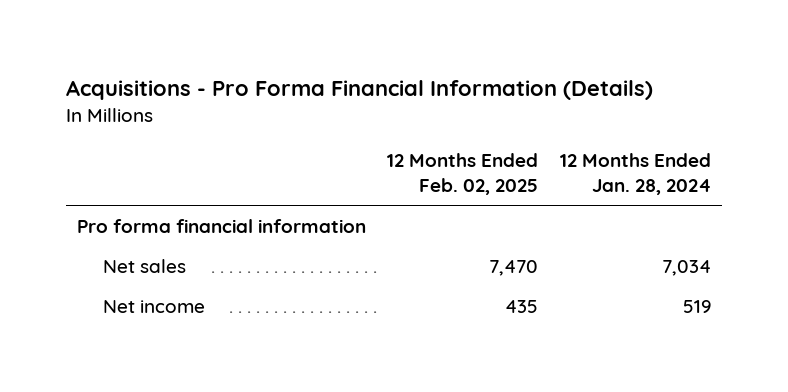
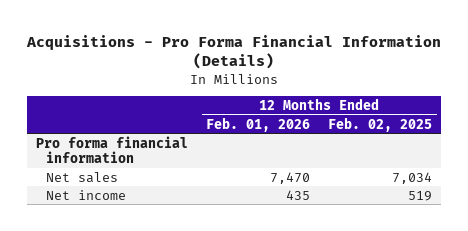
[559,153,711,196] 12 Months Ended Jan. 28, 2024 -> none
none -> [206,116,311,132] Feb. 01, 2026
[489,259,539,276] 7,470 -> [392,171,433,184] 7,034
[505,299,539,313] 435 -> [408,190,433,201] 519

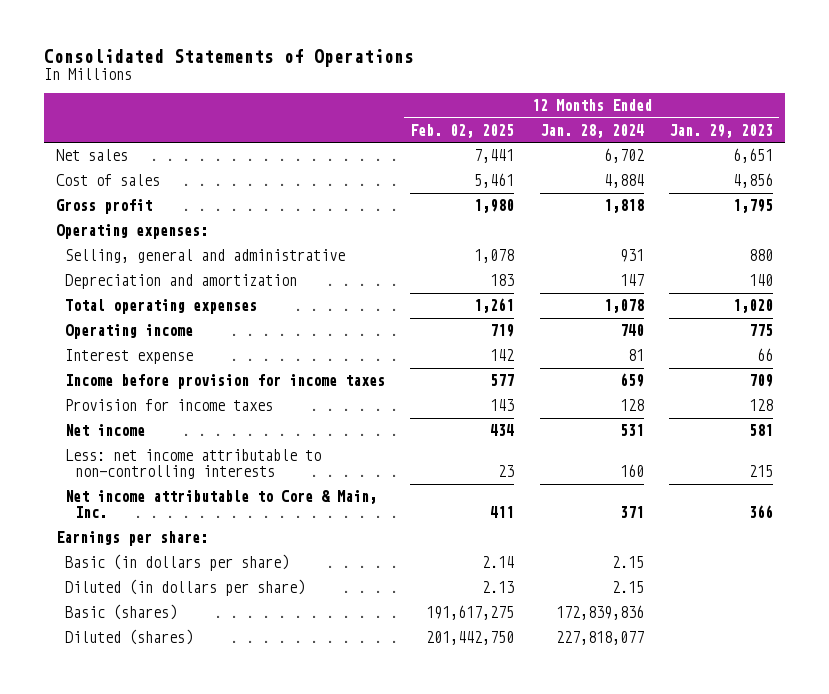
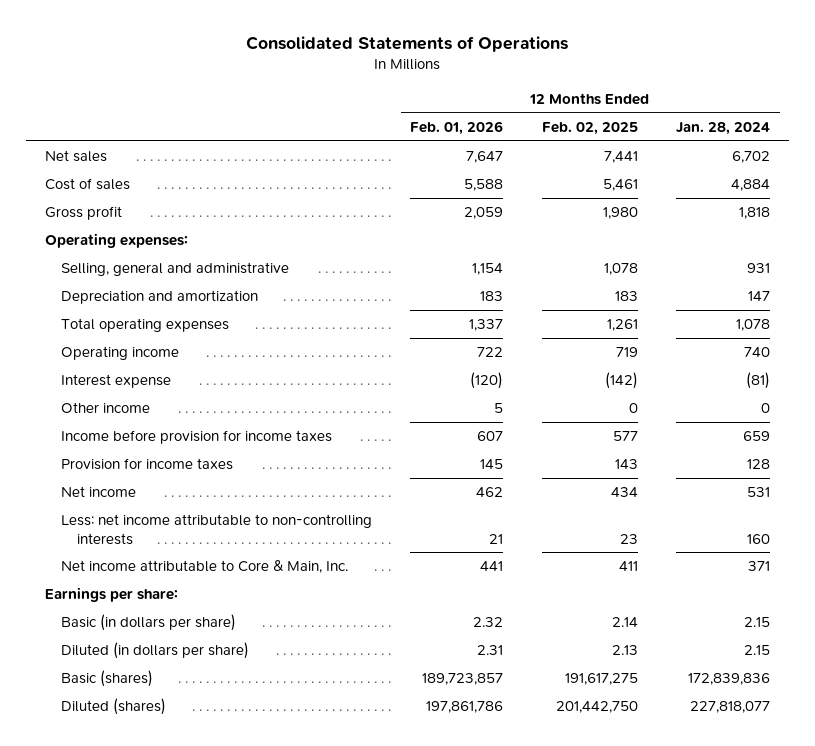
[668,123,773,138] Jan. 29, 2023 -> none
none -> [410,120,504,135] Feb. 01, 2026
[490,349,515,362] 142 -> [604,372,638,390] (142)
[627,349,644,362] 81 -> [745,372,770,390] (81)
none -> [61,402,151,414] Other income

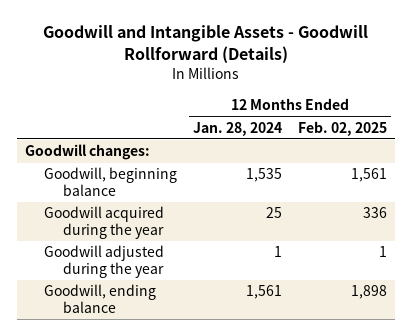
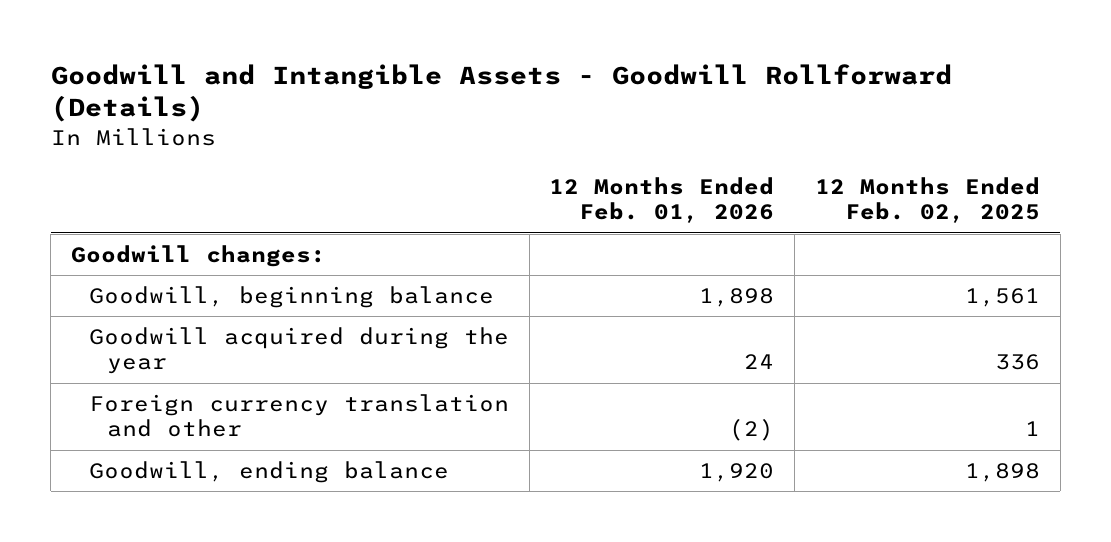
[193,121,283,136] Jan. 28, 2024 -> none
none -> [549,176,775,224] 12 Months Ended Feb. 01, 2026
[43,245,164,279] Goodwill adjusted during the year -> none
none -> [88,394,509,438] Foreign currency translation and other

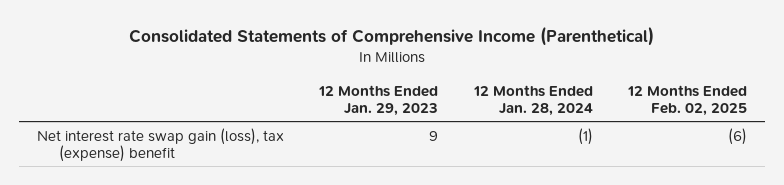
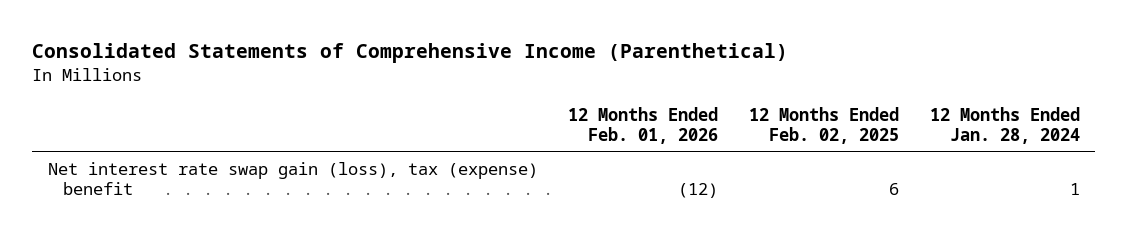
[318,84,439,116] 12 Months Ended Jan. 29, 2023 -> none
none -> [568,106,719,144] 12 Months Ended Feb. 01, 2026
[577,127,593,145] (1) -> [1069,182,1080,195] 1
[728,127,748,145] (6) -> [889,182,900,195] 6

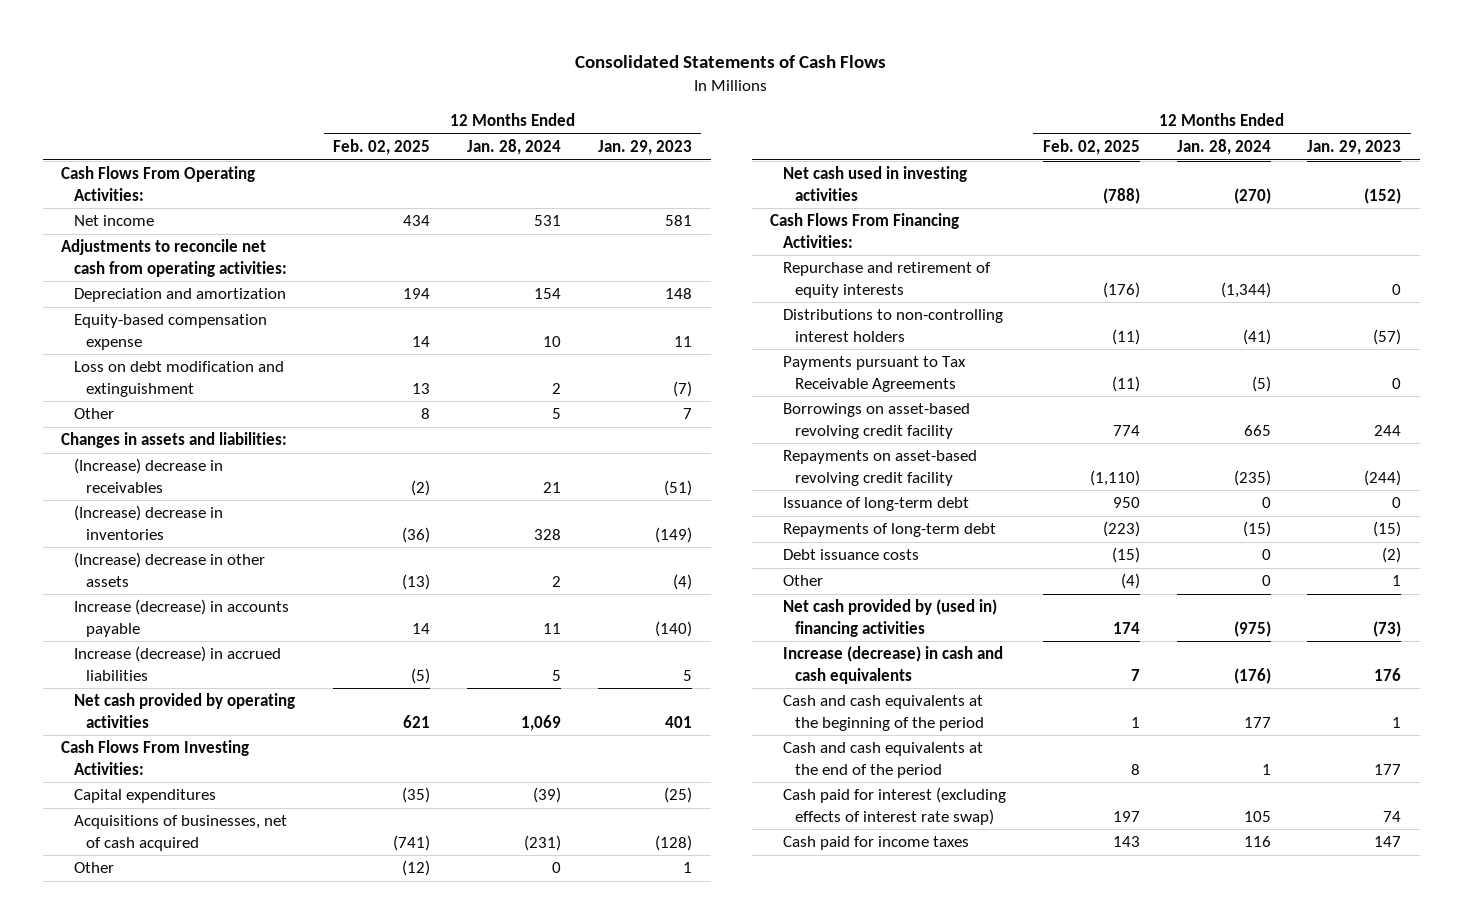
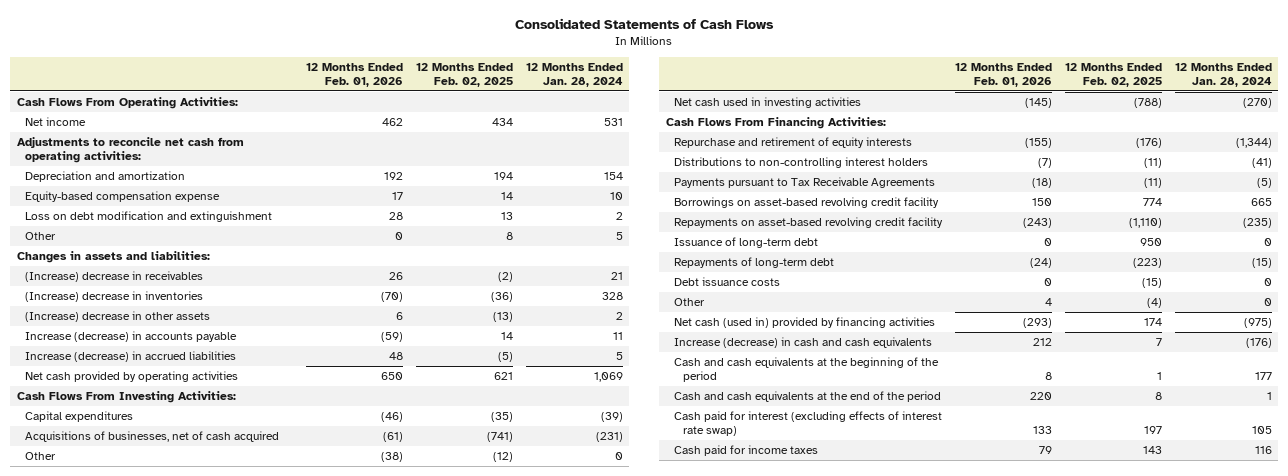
[598,140,693,156] Jan. 29, 2023 -> none
none -> [306,62,404,87] 12 Months Ended Feb. 01, 2026
[782,599,997,637] Net cash provided by (used in) financing activities -> [674,316,936,328] Net cash (used in) provided by financing activities

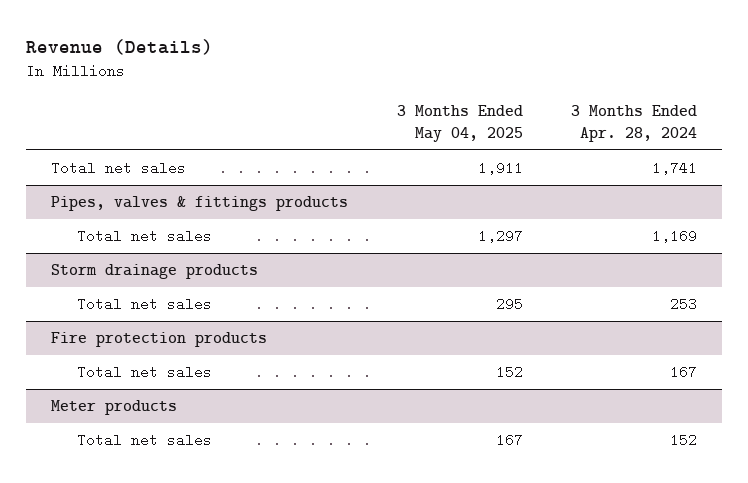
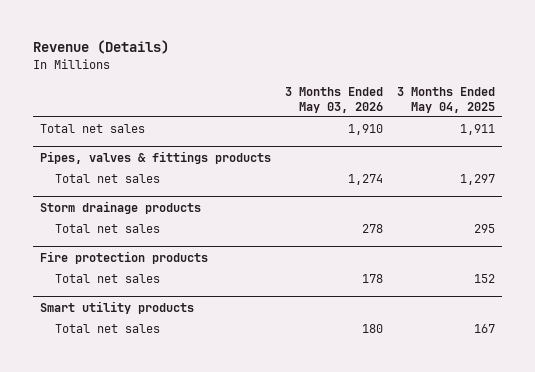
[571,104,698,142] 3 Months Ended Apr. 28, 2024 -> none
none -> [285,86,384,113] 3 Months Ended May 03, 2026
[50,400,177,416] Meter products -> [40,300,195,314] Smart utility products

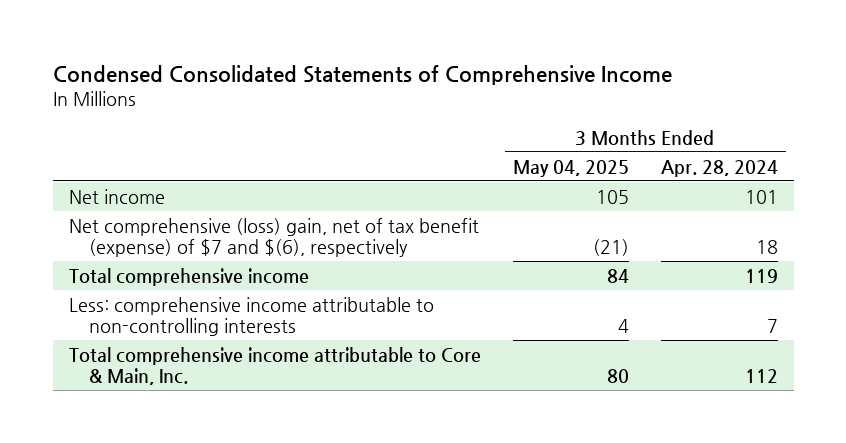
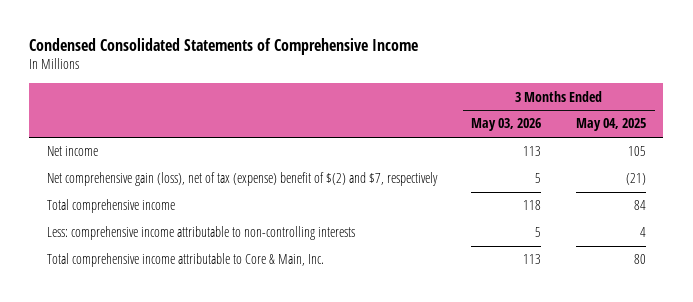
[660,159,778,177] Apr. 28, 2024 -> none
none -> [471,118,542,132] May 03, 2026
[68,217,479,258] Net comprehensive (loss) gain, net of tax benefit (expense) of $7 and $(6), respectively -> [46,172,438,187] Net comprehensive gain (loss), net of tax (expense) benefit of $(2) and $7, respectively

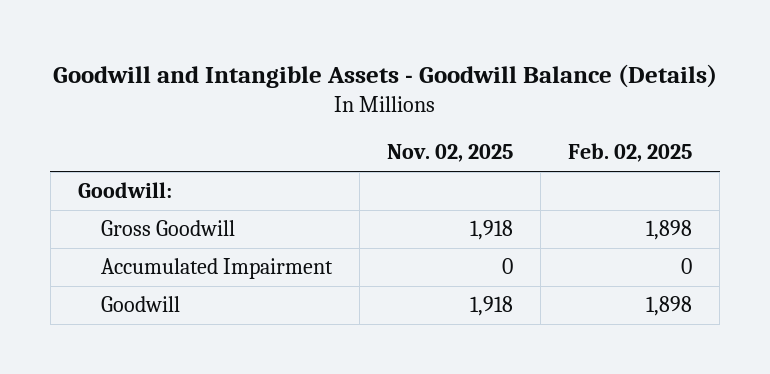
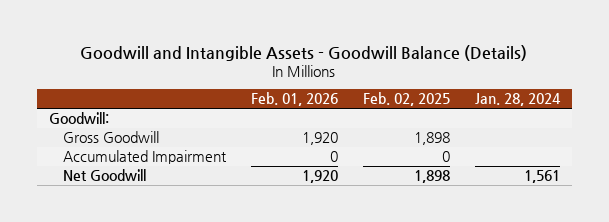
[386,144,513,163] Nov. 02, 2025 -> none
none -> [250,92,338,107] Feb. 01, 2026
none -> [474,93,561,107] Jan. 28, 2024
[100,296,180,313] Goodwill -> [62,169,146,182] Net Goodwill

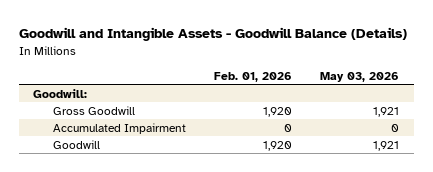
[362,92,450,107] Feb. 02, 2025 -> none
[474,93,561,107] Jan. 28, 2024 -> none
none -> [320,71,400,82] May 03, 2026
[62,169,146,182] Net Goodwill -> [52,139,100,149] Goodwill

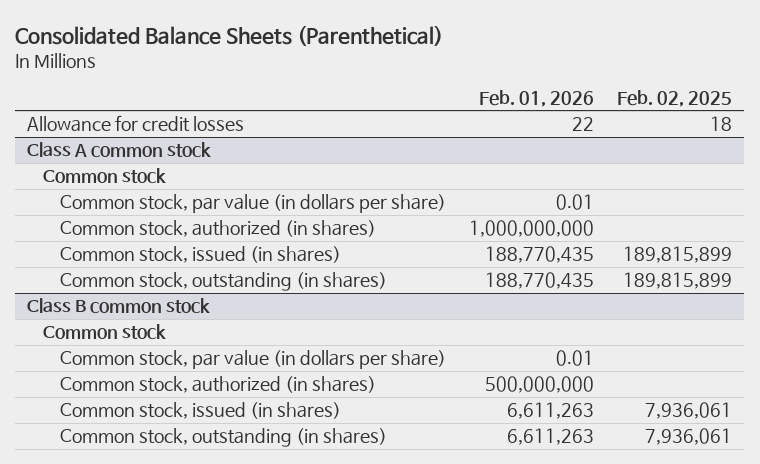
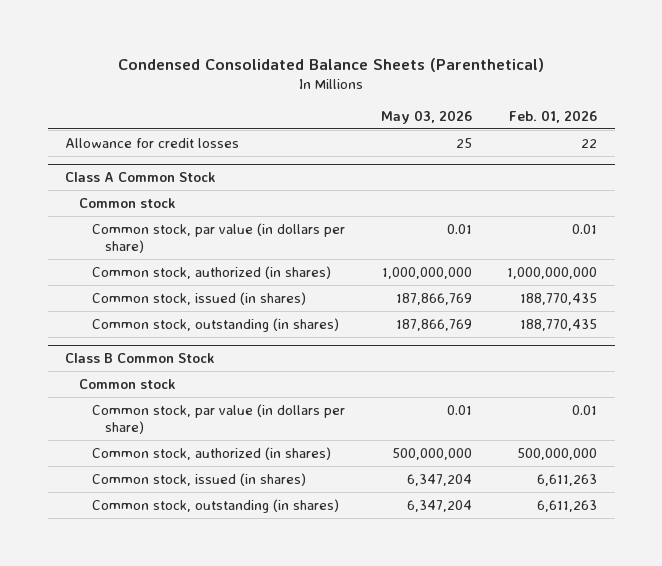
[15,24,444,46] Consolidated Balance Sheets (Parenthetical) -> [118,57,545,72] Condensed Consolidated Balance Sheets (Parenthetical)
[617,89,733,107] Feb. 02, 2025 -> none
none -> [380,109,472,124] May 03, 2026
[27,142,212,159] Class A common stock -> [65,172,217,183] Class A Common Stock
[27,298,211,315] Class B common stock -> [65,353,216,364] Class B Common Stock

